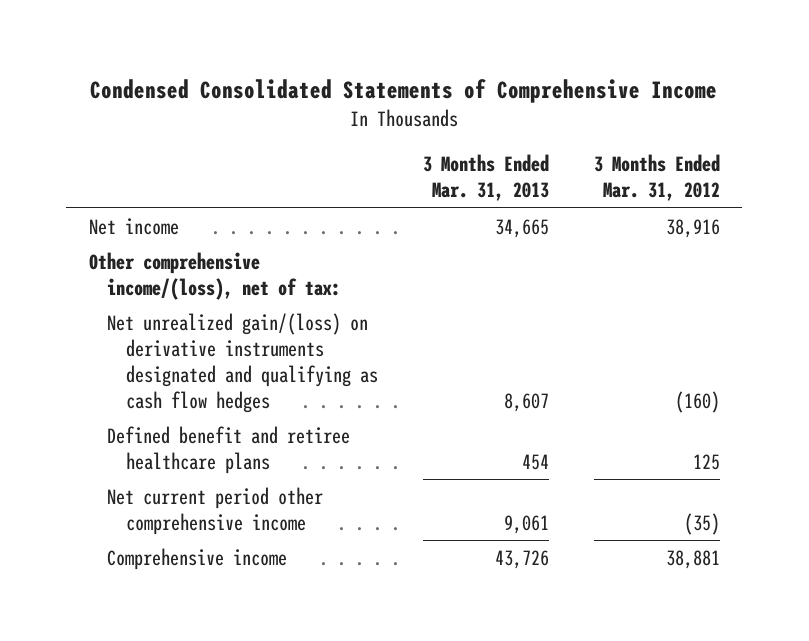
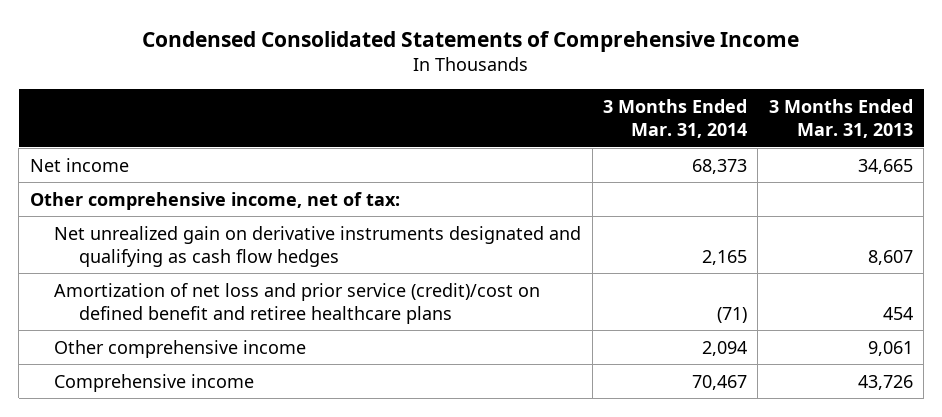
[593,154,720,202] 3 Months Ended Mar. 31, 2012 -> none
none -> [603,98,748,139] 3 Months Ended Mar. 31, 2014
[88,251,342,300] Other comprehensive income/(loss), net of tax: -> [29,191,400,210] Other comprehensive income, net of tax:
[107,312,378,414] Net unrealized gain/(loss) on derivative instruments designated and qualifying as cash flow hedges -> [54,225,582,267] Net unrealized gain on derivative instruments designated and qualifying as cash flow hedges
[107,425,351,474] Defined benefit and retiree healthcare plans -> [54,282,541,324] Amortization of net loss and prior service (credit)/cost on defined benefit and retiree healthcare plans
[107,486,324,535] Net current period other comprehensive income -> [54,339,307,358] Other comprehensive income

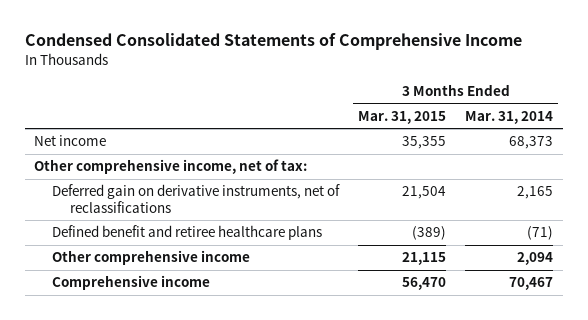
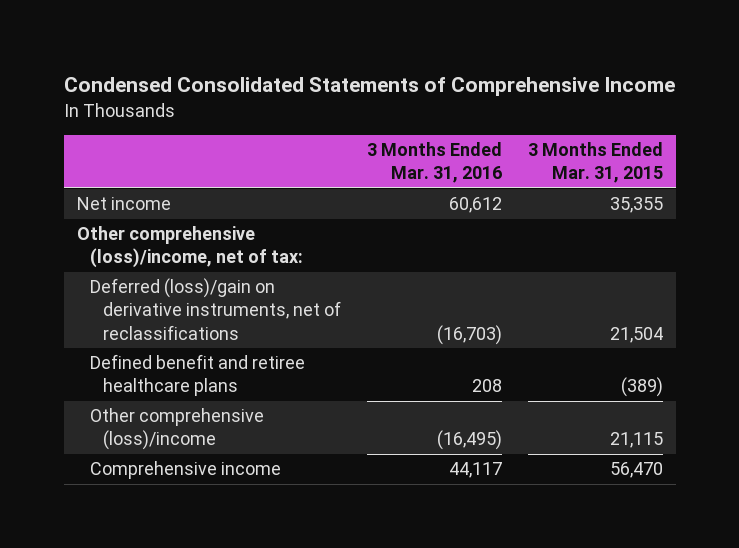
[465,110,554,124] Mar. 31, 2014 -> none
none -> [367,142,503,184] 3 Months Ended Mar. 31, 2016
[34,159,308,175] Other comprehensive income, net of tax: -> [76,226,303,269] Other comprehensive (loss)/income, net of tax:
[52,184,341,213] Deferred gain on derivative instruments, net of reclassifications -> [89,278,342,340] Deferred (loss)/gain on derivative instruments, net of reclassifications
[52,250,251,266] Other comprehensive income -> [89,408,264,451] Other comprehensive (loss)/income

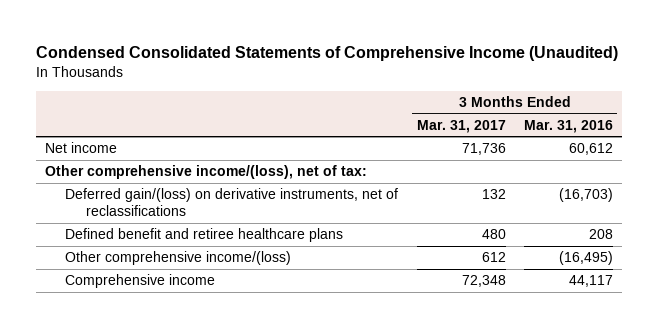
[63,77,675,97] Condensed Consolidated Statements of Comprehensive Income -> [36,46,619,62] Condensed Consolidated Statements of Comprehensive Income (Unaudited)
[527,142,663,184] 3 Months Ended Mar. 31, 2015 -> none
none -> [416,119,506,133] Mar. 31, 2017
[76,226,303,269] Other comprehensive (loss)/income, net of tax: -> [45,165,368,180] Other comprehensive income/(loss), net of tax:
[89,278,342,340] Deferred (loss)/gain on derivative instruments, net of reclassifications -> [65,188,399,217] Deferred gain/(loss) on derivative instruments, net of reclassifications
[89,408,264,451] Other comprehensive (loss)/income -> [65,251,292,266] Other comprehensive income/(loss)

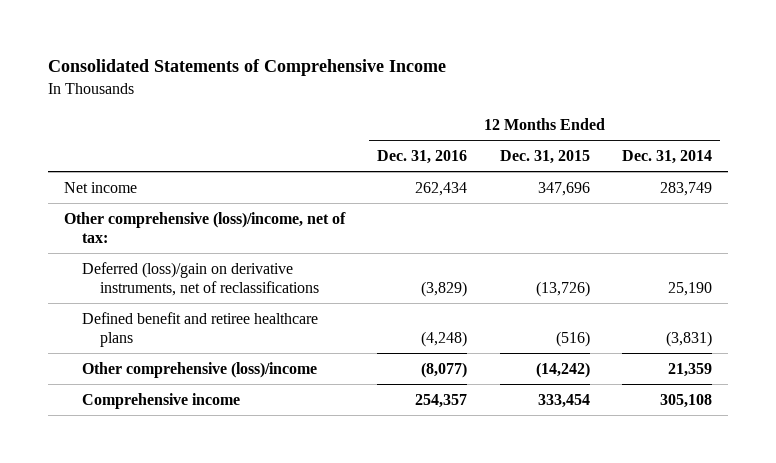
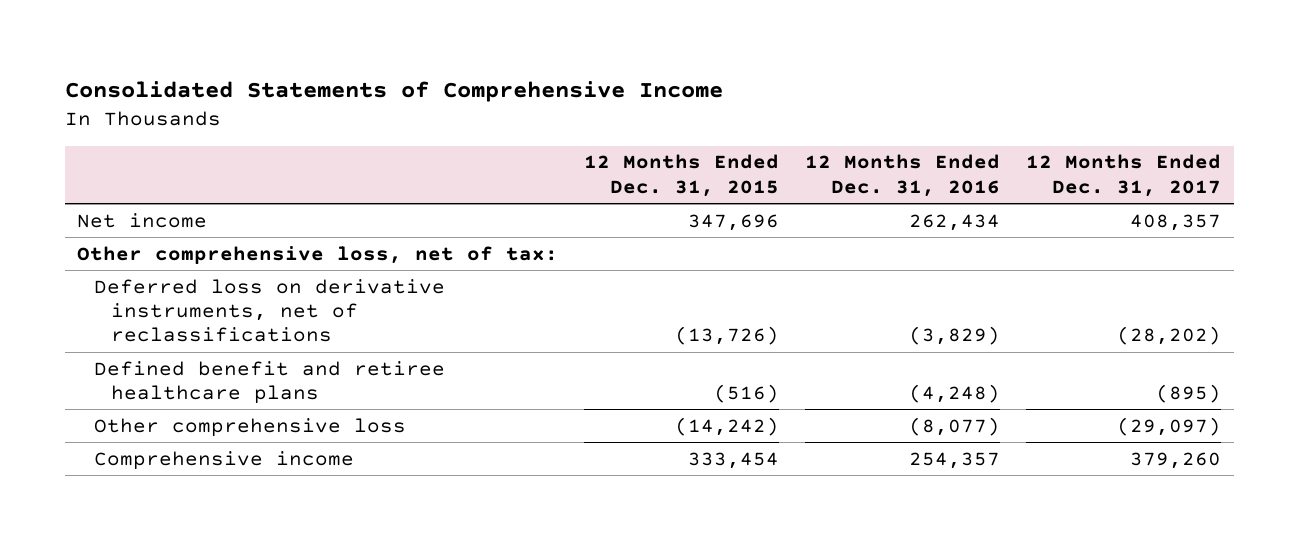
[621,150,712,165] Dec. 31, 2014 -> none
none -> [1026,154,1222,197] 12 Months Ended Dec. 31, 2017
[64,211,347,243] Other comprehensive (loss)/income, net of tax: -> [77,245,559,264] Other comprehensive loss, net of tax:
[82,261,320,296] Deferred (loss)/gain on derivative instruments, net of reclassifications -> [94,278,446,343] Deferred loss on derivative instruments, net of reclassifications
[82,361,318,378] Other comprehensive (loss)/income -> [94,417,407,437] Other comprehensive loss

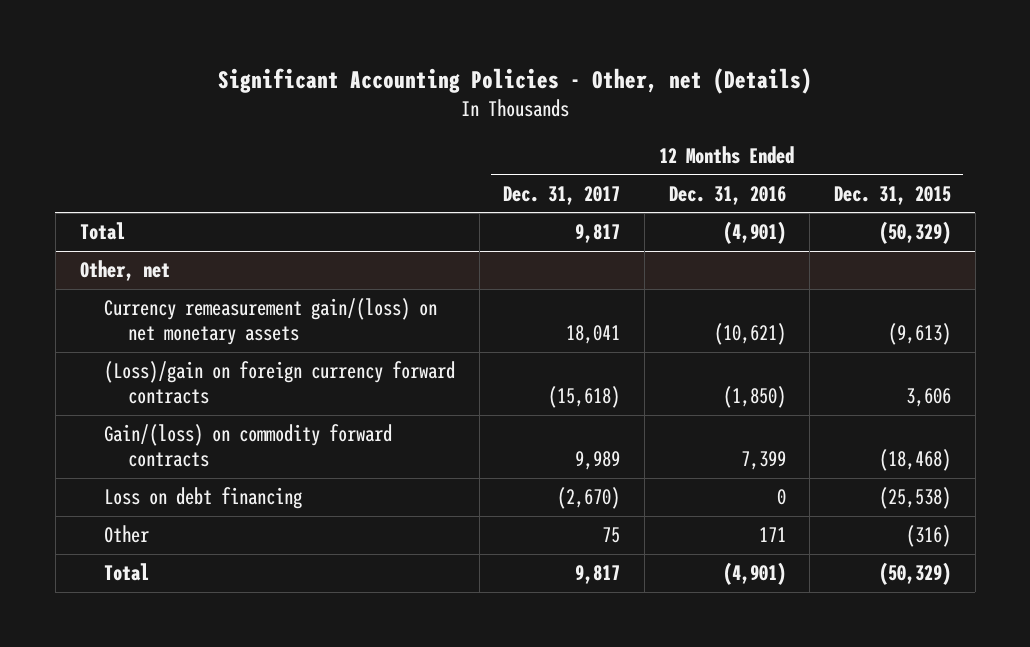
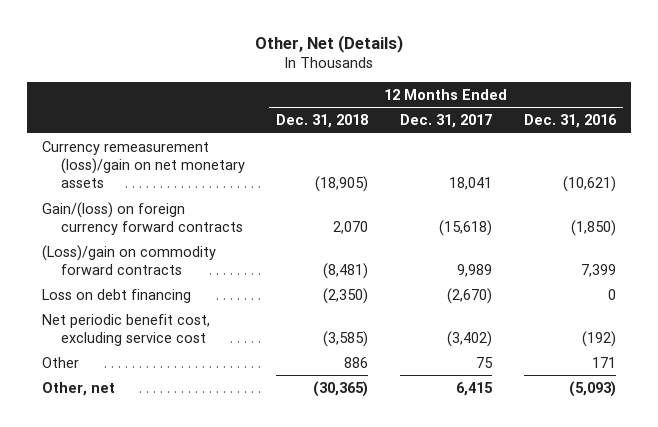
[218,67,813,94] Significant Accounting Policies - Other, net (Details) -> [254,34,403,53] Other, Net (Details)
[833,185,951,205] Dec. 31, 2015 -> none
none -> [276,114,369,129] Dec. 31, 2018
[79,222,125,241] Total -> none
[79,260,170,282] Other, net -> none
[103,298,437,345] Currency remeasurement gain/(loss) on net monetary assets -> [42,140,245,189] Currency remeasurement (loss)/gain on net monetary assets
[103,361,455,404] (Loss)/gain on foreign currency forward contracts -> [42,201,243,235] Gain/(loss) on foreign currency forward contracts
[103,424,392,467] Gain/(loss) on commodity forward contracts -> [42,244,217,275] (Loss)/gain on commodity forward contracts
none -> [42,313,211,346] Net periodic benefit cost, excluding service cost
[103,563,149,582] Total -> none
none -> [42,381,116,396] Other, net

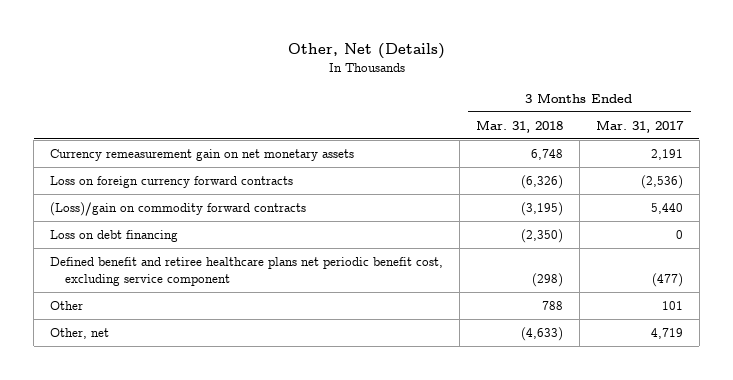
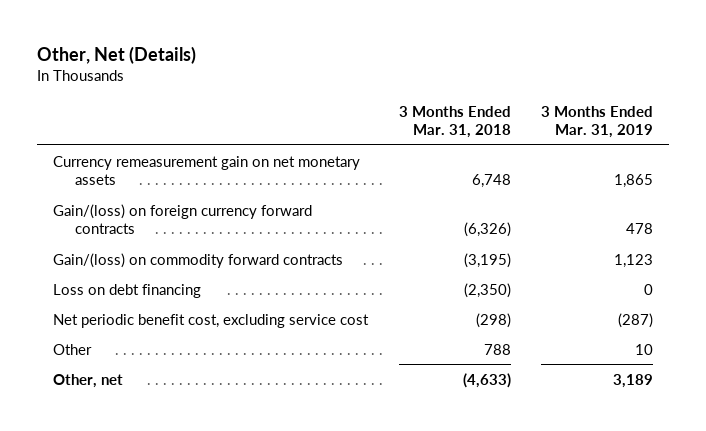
[595,119,684,133] Mar. 31, 2017 -> none
none -> [541,105,654,139] 3 Months Ended Mar. 31, 2019
[50,176,294,189] Loss on foreign currency forward contracts -> [52,203,312,234] Gain/(loss) on foreign currency forward contracts
[50,202,307,217] (Loss)/gain on commodity forward contracts -> [52,252,343,268] Gain/(loss) on commodity forward contracts
[50,257,444,286] Defined benefit and retiree healthcare plans net periodic benefit cost, excluding service component -> [52,313,369,328] Net periodic benefit cost, excluding service cost

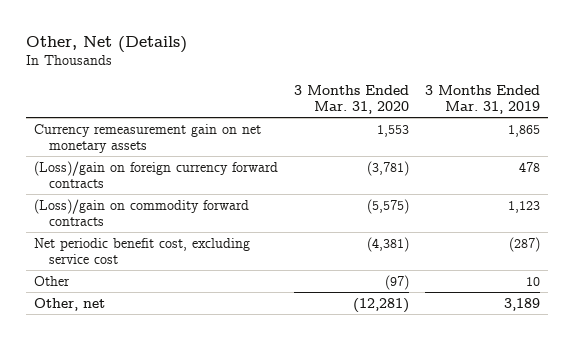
[398,105,511,139] 3 Months Ended Mar. 31, 2018 -> none
none -> [293,84,409,114] 3 Months Ended Mar. 31, 2020
[52,283,201,298] Loss on debt financing -> none
[52,203,312,234] Gain/(loss) on foreign currency forward contracts -> [34,160,279,188] (Loss)/gain on foreign currency forward contracts
[52,252,343,268] Gain/(loss) on commodity forward contracts -> [34,198,250,226] (Loss)/gain on commodity forward contracts

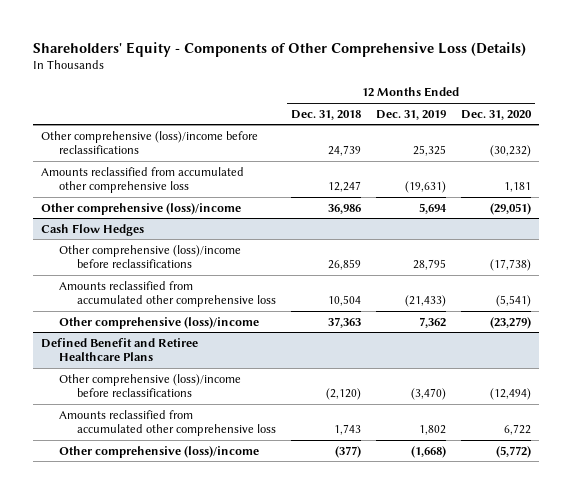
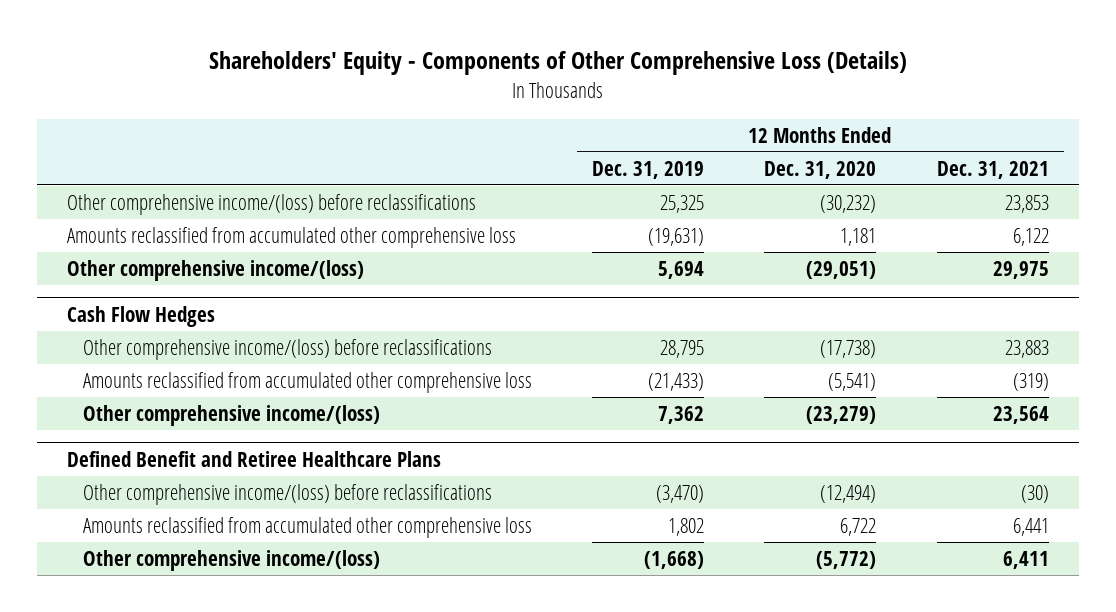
[290,109,361,120] Dec. 31, 2018 -> none
none -> [936,160,1049,179] Dec. 31, 2021
[40,130,258,155] Other comprehensive (loss)/income before reclassifications -> [67,193,477,215] Other comprehensive income/(loss) before reclassifications
[40,202,241,215] Other comprehensive (loss)/income -> [67,259,365,281] Other comprehensive income/(loss)
[58,244,241,269] Other comprehensive (loss)/income before reclassifications -> [82,338,492,360] Other comprehensive income/(loss) before reclassifications
[58,316,259,329] Other comprehensive (loss)/income -> [82,404,380,426] Other comprehensive income/(loss)
[58,373,241,398] Other comprehensive (loss)/income before reclassifications -> [82,483,492,505] Other comprehensive income/(loss) before reclassifications
[58,445,259,458] Other comprehensive (loss)/income -> [82,549,380,571] Other comprehensive income/(loss)

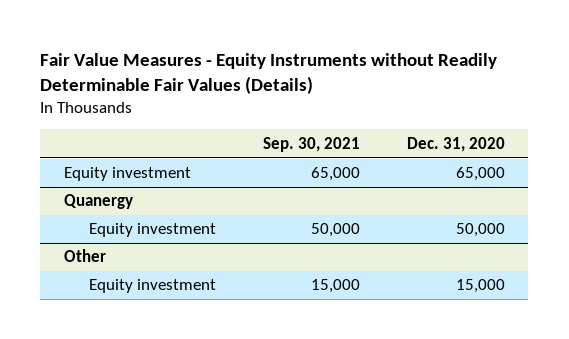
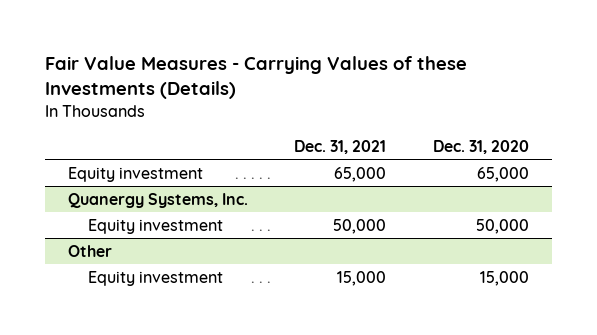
[40,52,498,94] Fair Value Measures - Equity Instruments without Readily Determinable Fair Values (Details) -> [44,55,467,99] Fair Value Measures - Carrying Values of these Investments (Details)
[263,136,361,152] Sep. 30, 2021 -> none
none -> [294,139,387,154] Dec. 31, 2021
[63,194,133,210] Quanergy -> [67,192,248,208] Quanergy Systems, Inc.

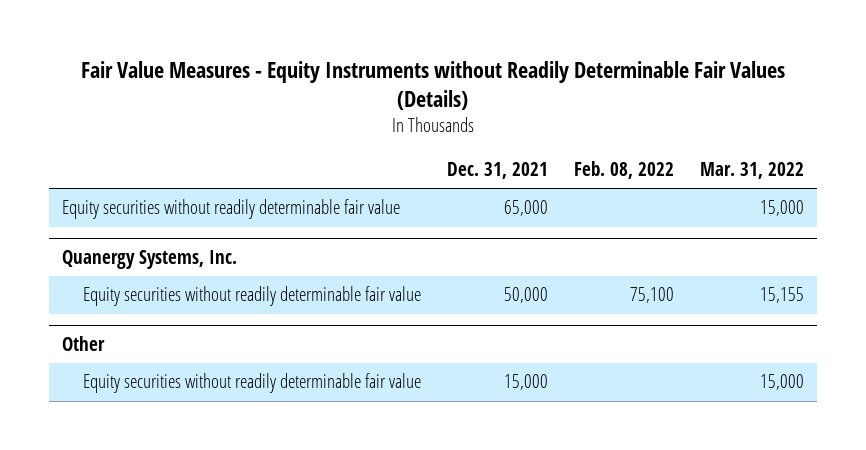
[44,55,467,99] Fair Value Measures - Carrying Values of these Investments (Details) -> [80,60,785,110] Fair Value Measures - Equity Instruments without Readily Determinable Fair Values (Details)
[432,139,529,154] Dec. 31, 2020 -> none
none -> [574,161,675,180] Feb. 08, 2022
none -> [700,162,805,180] Mar. 31, 2022
[67,166,203,182] Equity investment -> [61,199,400,220] Equity securities without readily determinable fair value
[87,218,223,234] Equity investment -> [83,286,422,307] Equity securities without readily determinable fair value
[87,270,223,286] Equity investment -> [83,373,422,394] Equity securities without readily determinable fair value

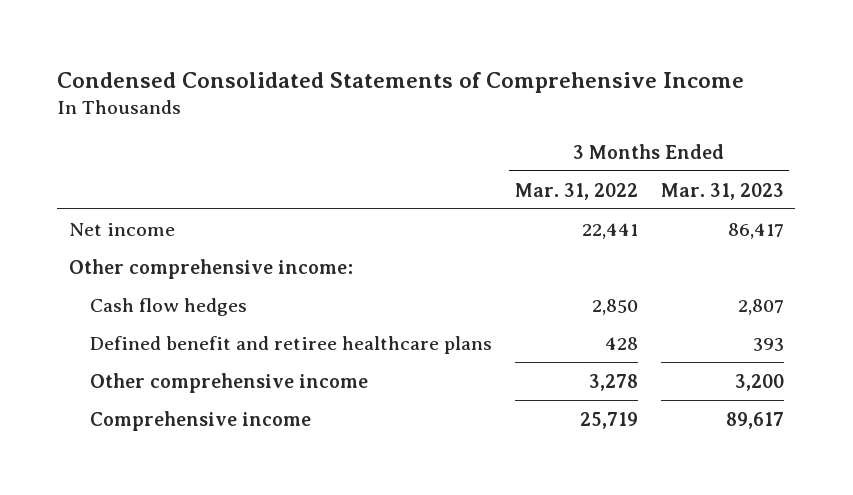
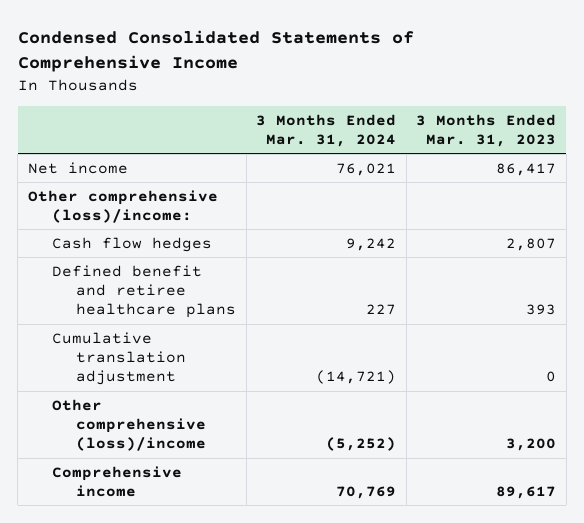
[514,182,638,200] Mar. 31, 2022 -> none
none -> [256,113,397,147] 3 Months Ended Mar. 31, 2024
[68,258,353,279] Other comprehensive income: -> [27,189,218,224] Other comprehensive (loss)/income:
none -> [52,331,187,386] Cumulative translation adjustment
[89,372,368,393] Other comprehensive income -> [52,398,207,452] Other comprehensive (loss)/income

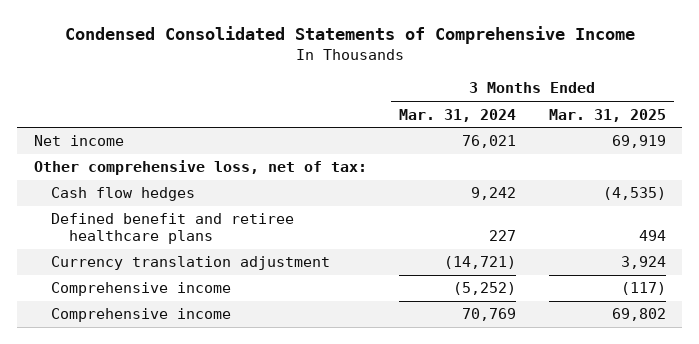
[416,113,557,147] 3 Months Ended Mar. 31, 2023 -> none
none -> [548,108,666,122] Mar. 31, 2025
[27,189,218,224] Other comprehensive (loss)/income: -> [33,160,367,176] Other comprehensive loss, net of tax:
[52,331,187,386] Cumulative translation adjustment -> [51,256,331,271] Currency translation adjustment
[52,398,207,452] Other comprehensive (loss)/income -> [51,282,232,297] Comprehensive income

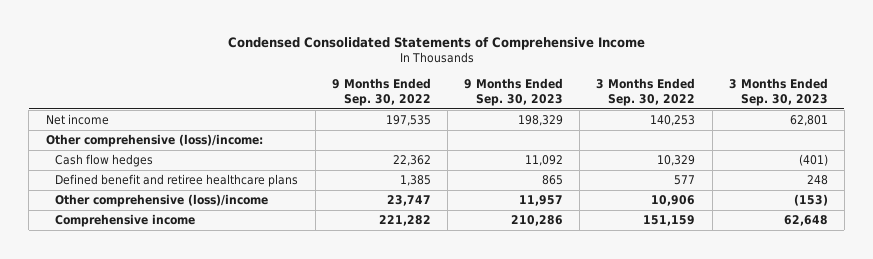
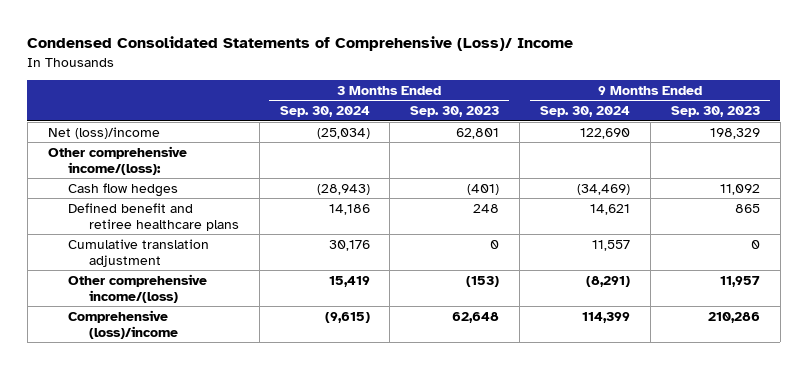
[227,36,645,50] Condensed Consolidated Statements of Comprehensive Income -> [27,36,574,52] Condensed Consolidated Statements of Comprehensive (Loss)/ Income
[331,78,431,106] 9 Months Ended Sep. 30, 2022 -> none
[596,78,696,106] 3 Months Ended Sep. 30, 2022 -> none
none -> [279,106,370,118] Sep. 30, 2024
none -> [539,106,630,118] Sep. 30, 2024
[45,114,109,126] Net income -> [47,126,160,139] Net (loss)/income
[45,134,263,148] Other comprehensive (loss)/income: -> [47,145,187,175] Other comprehensive income/(loss):
none -> [68,238,210,267] Cumulative translation adjustment
[55,194,269,208] Other comprehensive (loss)/income -> [68,273,208,303] Other comprehensive income/(loss)
[55,214,196,228] Comprehensive income -> [68,309,178,339] Comprehensive (loss)/income

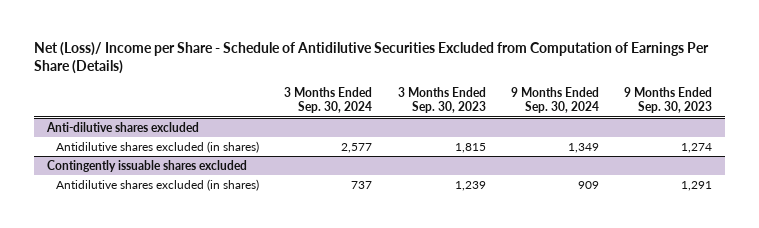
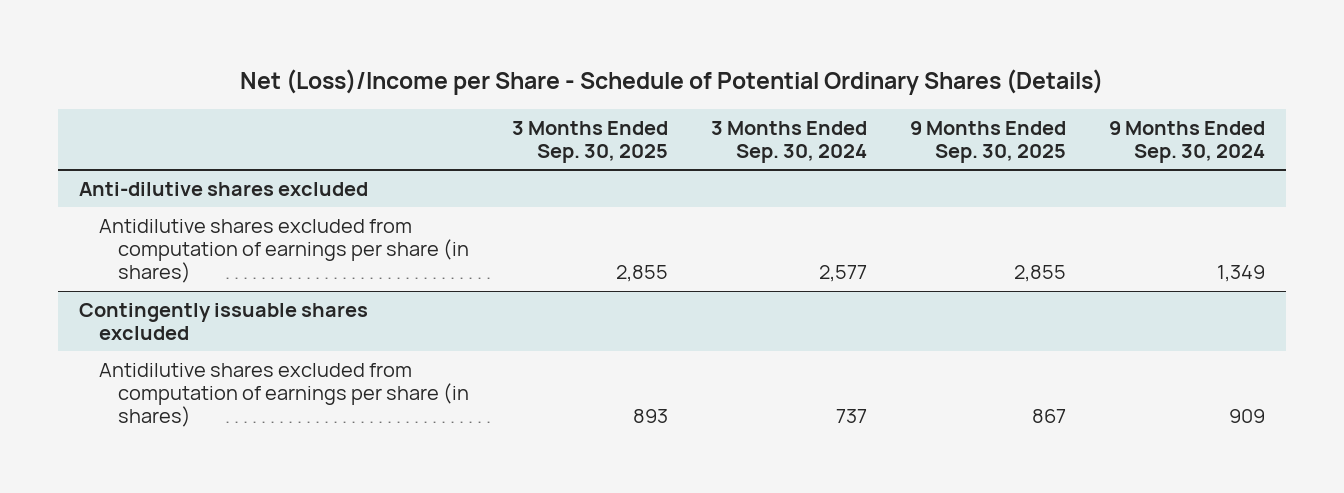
[34,41,710,74] Net (Loss)/ Income per Share - Schedule of Antidilutive Securities Excluded from Computation of Earnings Per Share (Details) -> [240,68,1104,95] Net (Loss)/Income per Share - Schedule of Potential Ordinary Shares (Details)
[397,86,486,114] 3 Months Ended Sep. 30, 2023 -> none
[624,86,713,114] 9 Months Ended Sep. 30, 2023 -> none
none -> [512,120,669,163] 3 Months Ended Sep. 30, 2025
none -> [909,120,1066,163] 9 Months Ended Sep. 30, 2025
[55,140,259,153] Antidilutive shares excluded (in shares) -> [98,218,470,284] Antidilutive shares excluded from computation of earnings per share (in shares)
[55,178,259,191] Antidilutive shares excluded (in shares) -> [98,362,470,428] Antidilutive shares excluded from computation of earnings per share (in shares)

